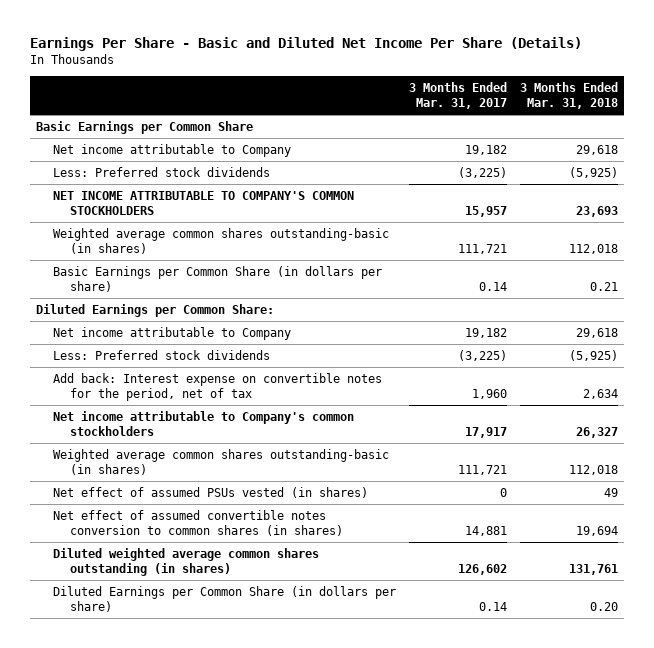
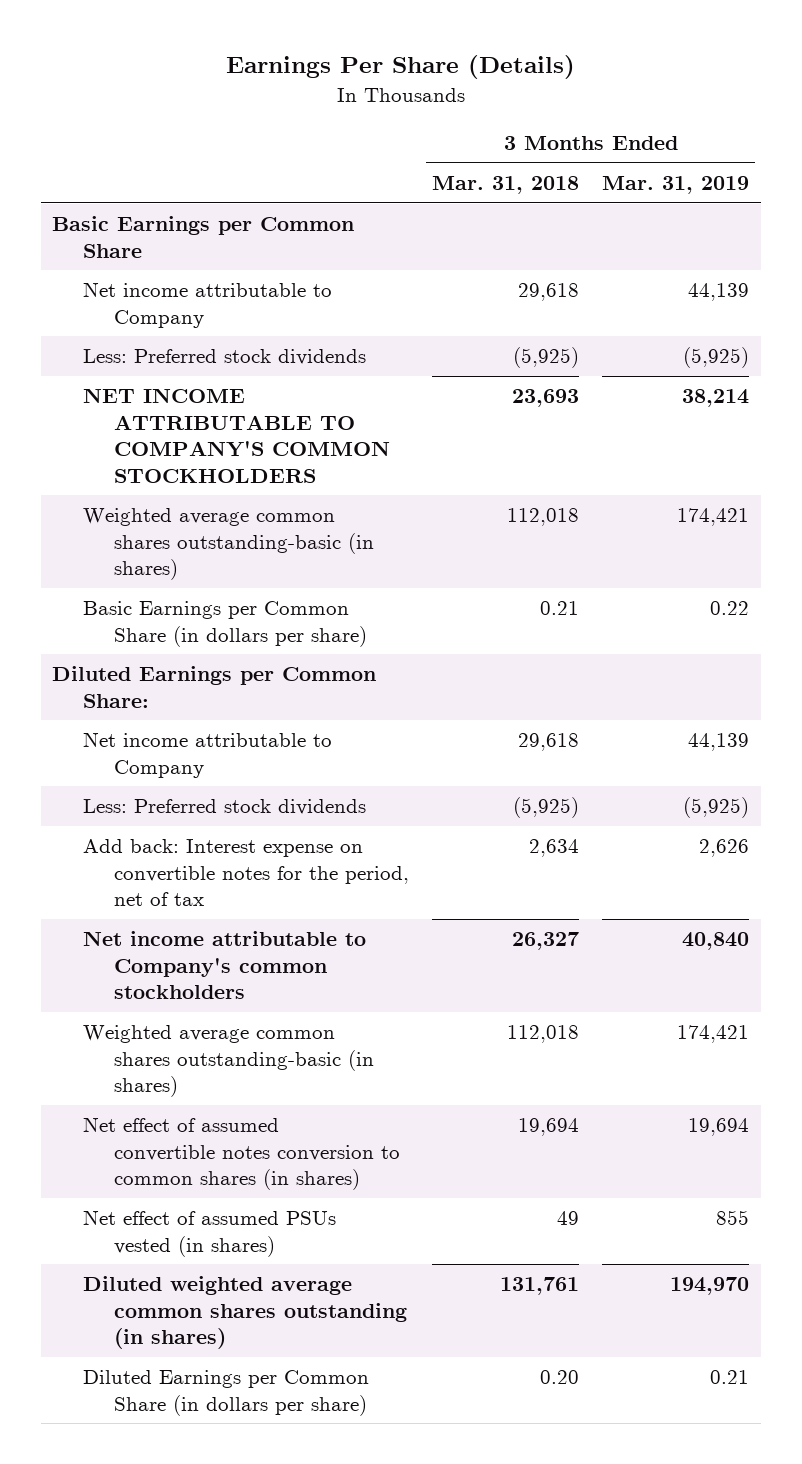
[29,37,582,52] Earnings Per Share - Basic and Diluted Net Income Per Share (Details) -> [225,55,575,80] Earnings Per Share (Details)
[408,82,507,109] 3 Months Ended Mar. 31, 2017 -> none
none -> [602,175,750,194] Mar. 31, 2019
[52,486,368,498] Net effect of assumed PSUs vested (in shares) -> [83,1210,337,1257] Net effect of assumed PSUs vested (in shares)

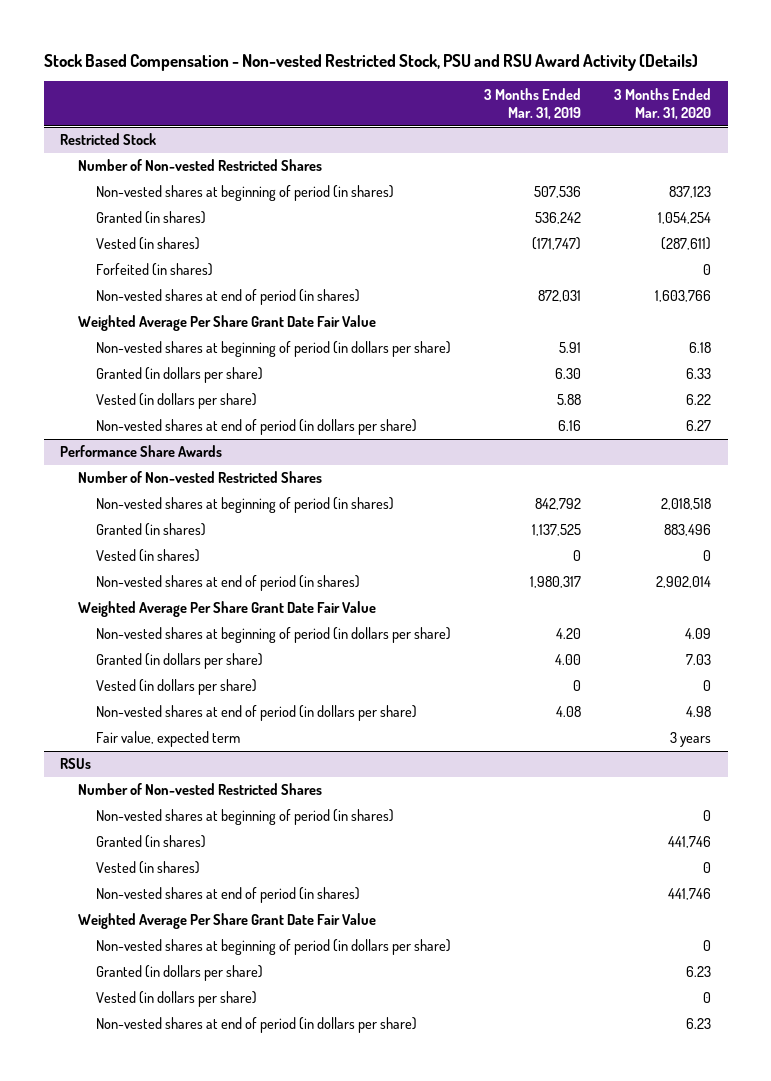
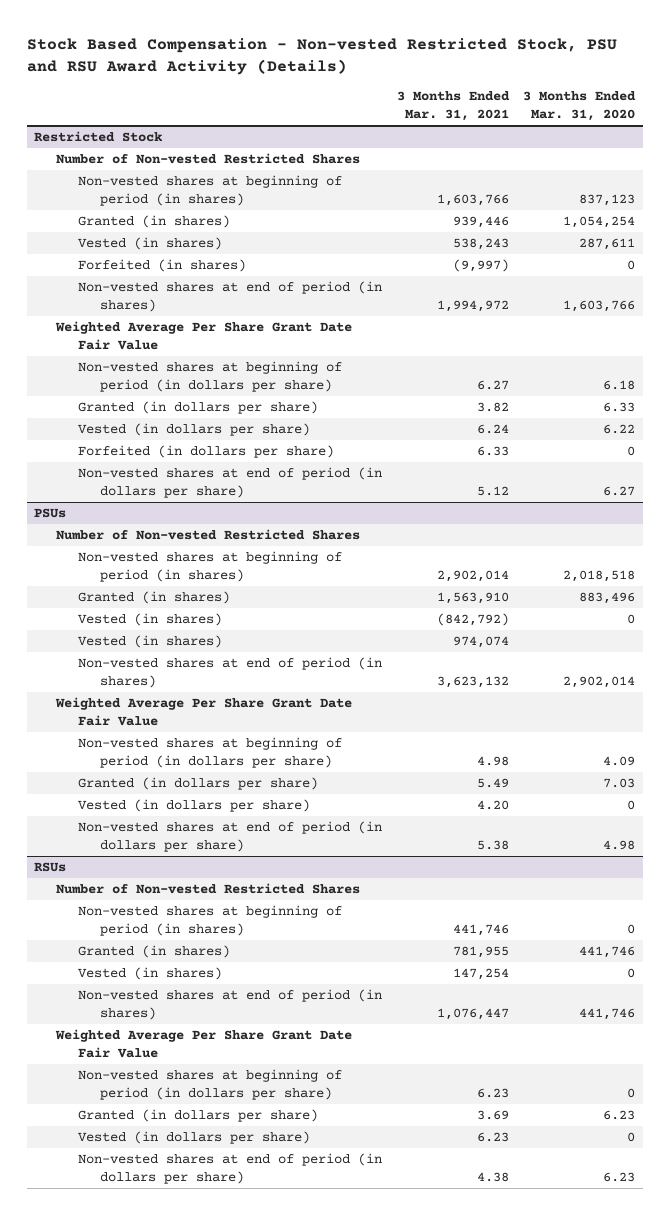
[483,87,581,121] 3 Months Ended Mar. 31, 2019 -> none
none -> [396,91,510,122] 3 Months Ended Mar. 31, 2021
[660,237,711,251] (287,611) -> [579,238,636,251] 287,611
none -> [78,445,335,459] Forfeited (in dollars per share)
[60,445,223,458] Performance Share Awards -> [33,508,66,519] PSUs
none -> [78,635,223,649] Vested (in shares)
[95,731,240,748] Fair value, expected term -> none

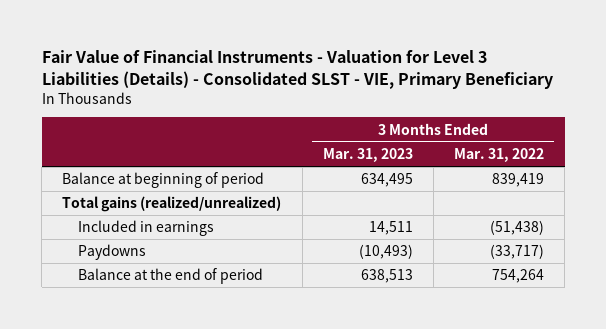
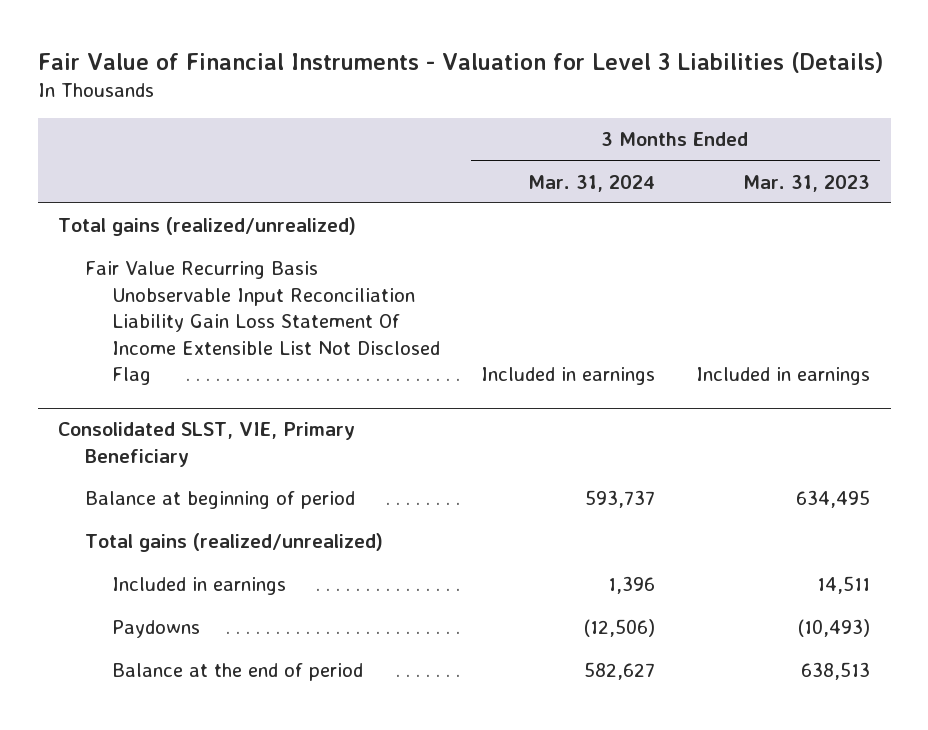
[41,50,553,89] Fair Value of Financial Instruments - Valuation for Level 3 Liabilities (Details) - Consolidated SLST - VIE, Primary Beneficiary -> [37,51,883,73] Fair Value of Financial Instruments - Valuation for Level 3 Liabilities (Details)
[454,148,545,163] Mar. 31, 2022 -> none
none -> [527,174,655,192] Mar. 31, 2024
none -> [58,217,357,237] Total gains (realized/unrealized)
none -> [84,261,440,385] Fair Value Recurring Basis Unobservable Input Reconciliation Liability Gain Loss Statement Of Income Extensible List Not Disclosed Flag
none -> [58,422,356,467] Consolidated SLST, VIE, Primary Beneficiary

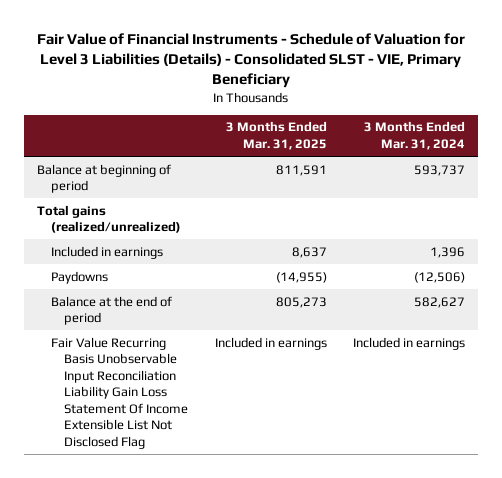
[37,51,883,73] Fair Value of Financial Instruments - Valuation for Level 3 Liabilities (Details) -> [36,32,465,89] Fair Value of Financial Instruments - Schedule of Valuation for Level 3 Liabilities (Details) - Consolidated SLST - VIE, Primary Beneficiary
[743,174,871,192] Mar. 31, 2023 -> none
none -> [225,121,327,150] 3 Months Ended Mar. 31, 2025
[58,217,357,237] Total gains (realized/unrealized) -> none
[58,422,356,467] Consolidated SLST, VIE, Primary Beneficiary -> none
[84,261,440,385] Fair Value Recurring Basis Unobservable Input Reconciliation Liability Gain Loss Statement Of Income Extensible List Not Disclosed Flag -> [50,336,189,449] Fair Value Recurring Basis Unobservable Input Reconciliation Liability Gain Loss Statement Of Income Extensible List Not Disclosed Flag

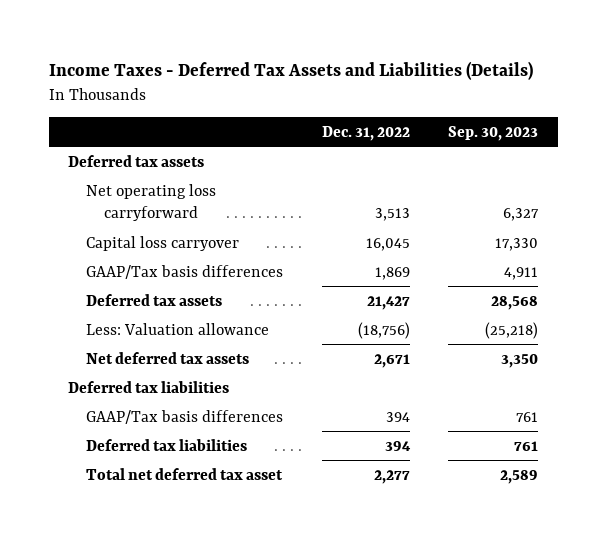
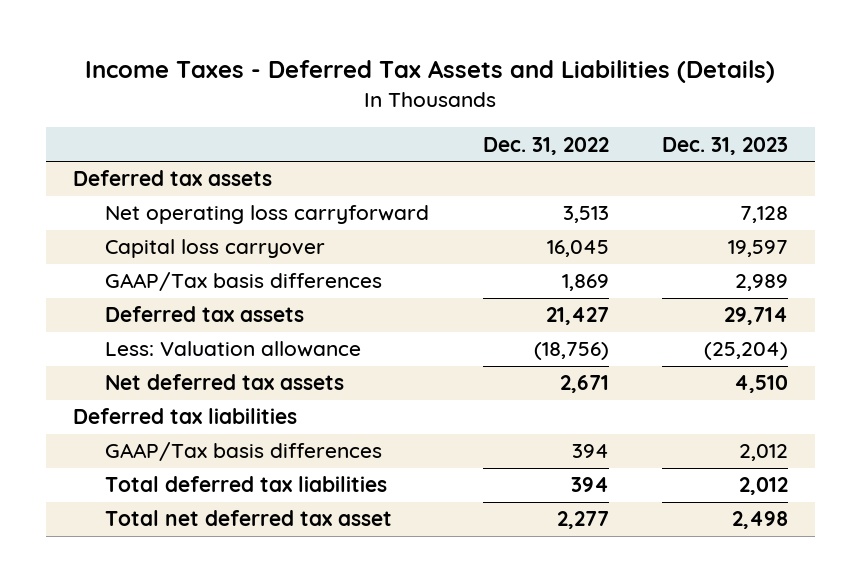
[448,125,539,141] Sep. 30, 2023 -> none
none -> [662,136,789,155] Dec. 31, 2023
[85,438,247,451] Deferred tax liabilities -> [105,476,388,493] Total deferred tax liabilities

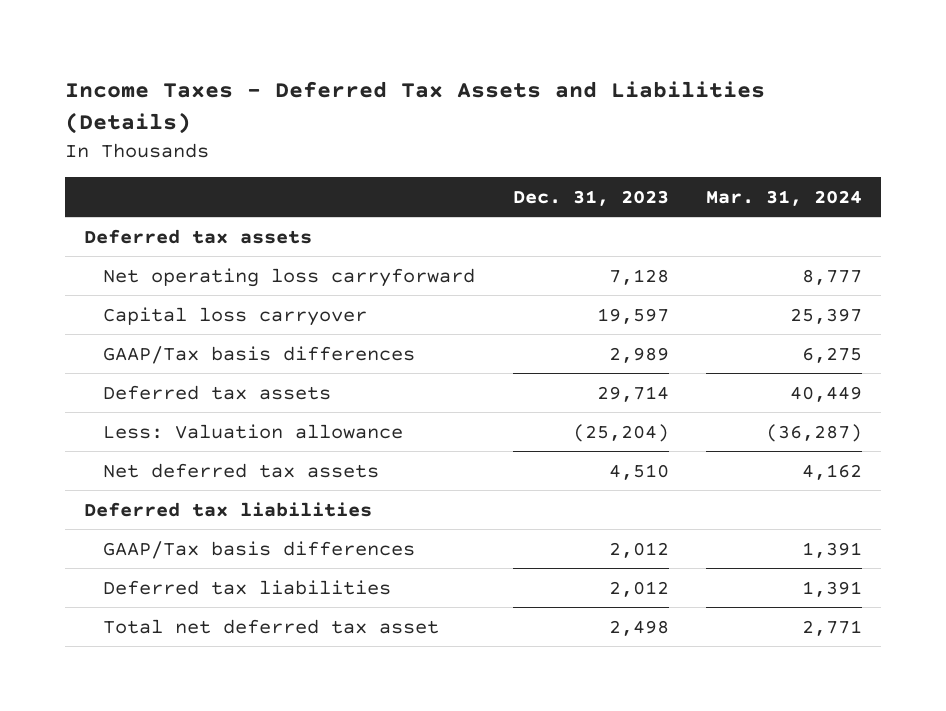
[482,136,609,155] Dec. 31, 2022 -> none
none -> [706,189,863,206] Mar. 31, 2024
[105,476,388,493] Total deferred tax liabilities -> [103,579,392,595] Deferred tax liabilities

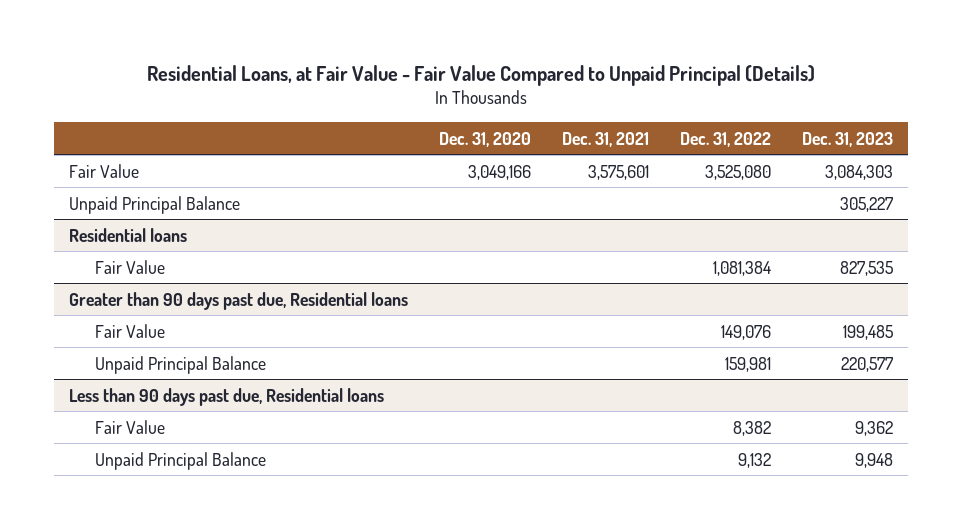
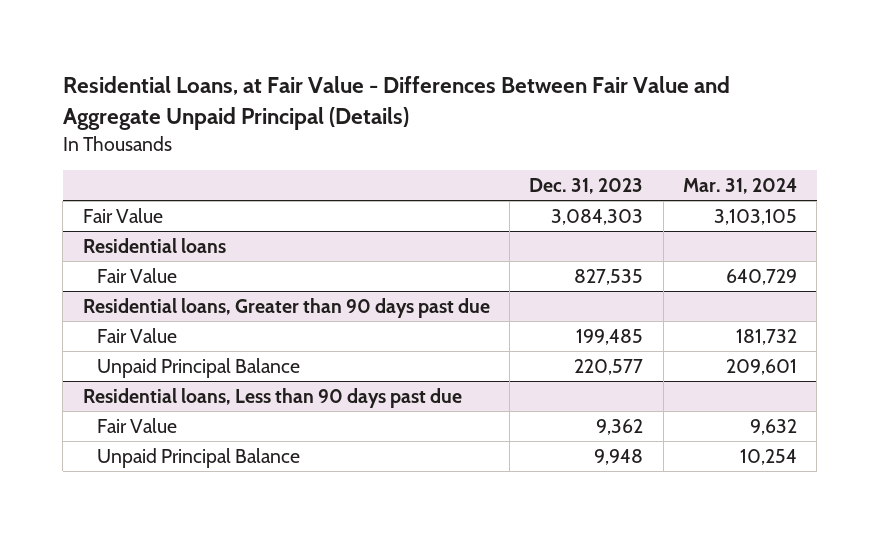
[146,64,815,86] Residential Loans, at Fair Value - Fair Value Compared to Unpaid Principal (Details) -> [62,76,730,131] Residential Loans, at Fair Value - Differences Between Fair Value and Aggregate Unpaid Principal (Details)
[438,131,531,147] Dec. 31, 2020 -> none
[561,131,649,147] Dec. 31, 2021 -> none
[679,131,771,147] Dec. 31, 2022 -> none
none -> [682,178,797,195] Mar. 31, 2024
[68,195,240,214] Unpaid Principal Balance -> none
[68,291,408,310] Greater than 90 days past due, Residential loans -> [82,297,490,318] Residential loans, Greater than 90 days past due
[68,387,384,406] Less than 90 days past due, Residential loans -> [82,387,462,408] Residential loans, Less than 90 days past due

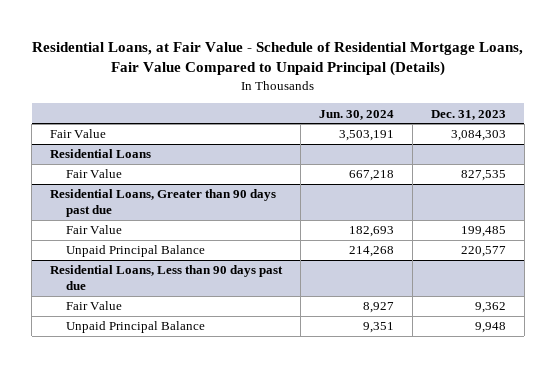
[62,76,730,131] Residential Loans, at Fair Value - Differences Between Fair Value and Aggregate Unpaid Principal (Details) -> [31,41,523,77] Residential Loans, at Fair Value - Schedule of Residential Mortgage Loans, Fair Value Compared to Unpaid Principal (Details)
[682,178,797,195] Mar. 31, 2024 -> none
none -> [318,109,394,120] Jun. 30, 2024
[82,237,226,253] Residential loans -> [50,149,152,159] Residential Loans
[82,297,490,318] Residential loans, Greater than 90 days past due -> [50,189,277,218] Residential Loans, Greater than 90 days past due
[82,387,462,408] Residential loans, Less than 90 days past due -> [50,265,284,291] Residential Loans, Less than 90 days past due

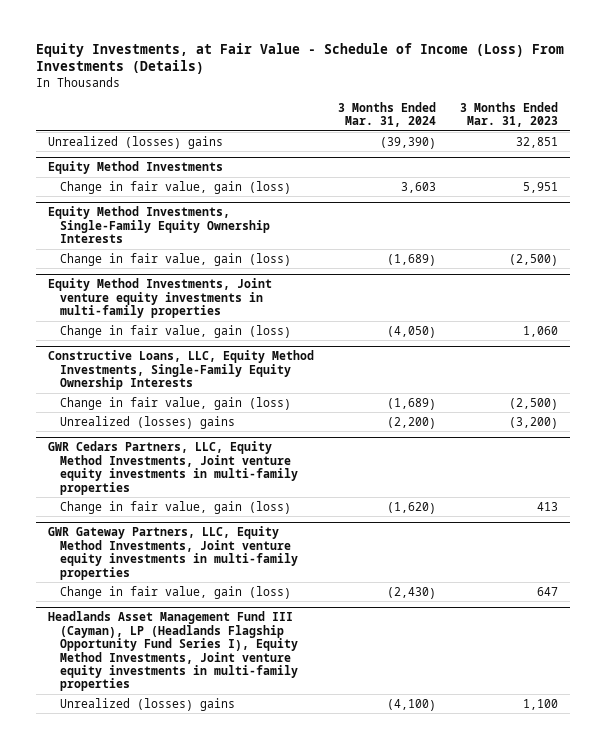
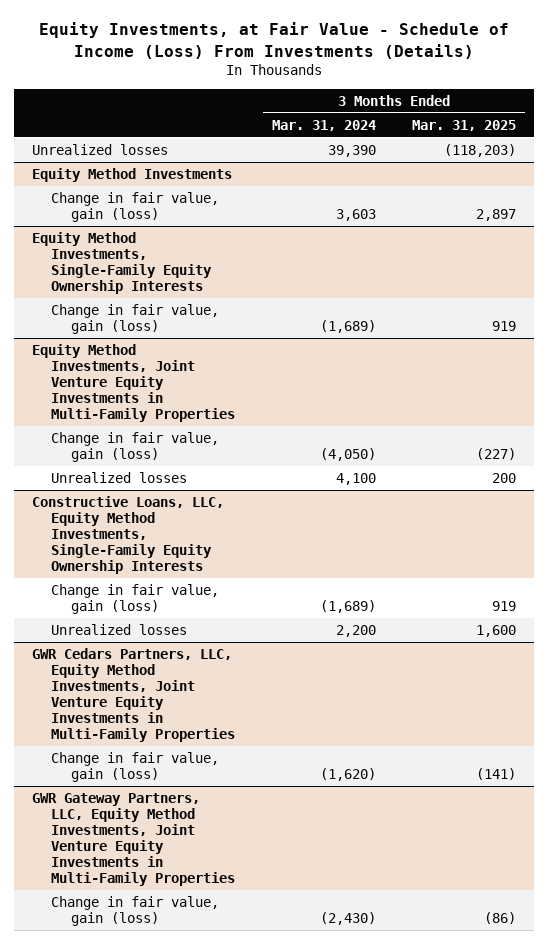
[459,101,558,128] 3 Months Ended Mar. 31, 2023 -> none
none -> [411,119,516,131] Mar. 31, 2025
[48,135,224,149] Unrealized (losses) gains -> [32,143,169,155] Unrealized losses
[379,136,436,149] (39,390) -> [327,144,376,157] 39,390
[48,278,273,319] Equity Method Investments, Joint venture equity investments in multi-family properties -> [32,343,236,422] Equity Method Investments, Joint Venture Equity Investments in Multi-Family Properties
none -> [51,471,188,483] Unrealized losses
[59,415,235,429] Unrealized (losses) gains -> [51,623,188,635] Unrealized losses
[386,416,436,429] (2,200) -> [335,624,376,637] 2,200
[48,441,298,495] GWR Cedars Partners, LLC, Equity Method Investments, Joint venture equity investments in multi-family properties -> [32,647,236,742] GWR Cedars Partners, LLC, Equity Method Investments, Joint Venture Equity Investments in Multi-Family Properties
[48,526,298,580] GWR Gateway Partners, LLC, Equity Method Investments, Joint venture equity investments in multi-family properties -> [32,792,236,886] GWR Gateway Partners, LLC, Equity Method Investments, Joint Venture Equity Investments in Multi-Family Properties
[48,611,298,692] Headlands Asset Management Fund III (Cayman), LP (Headlands Flagship Opportunity Fund Series I), Equity Method Investments, Joint venture equity investments in multi-family properties -> none
[59,697,235,711] Unrealized (losses) gains -> none

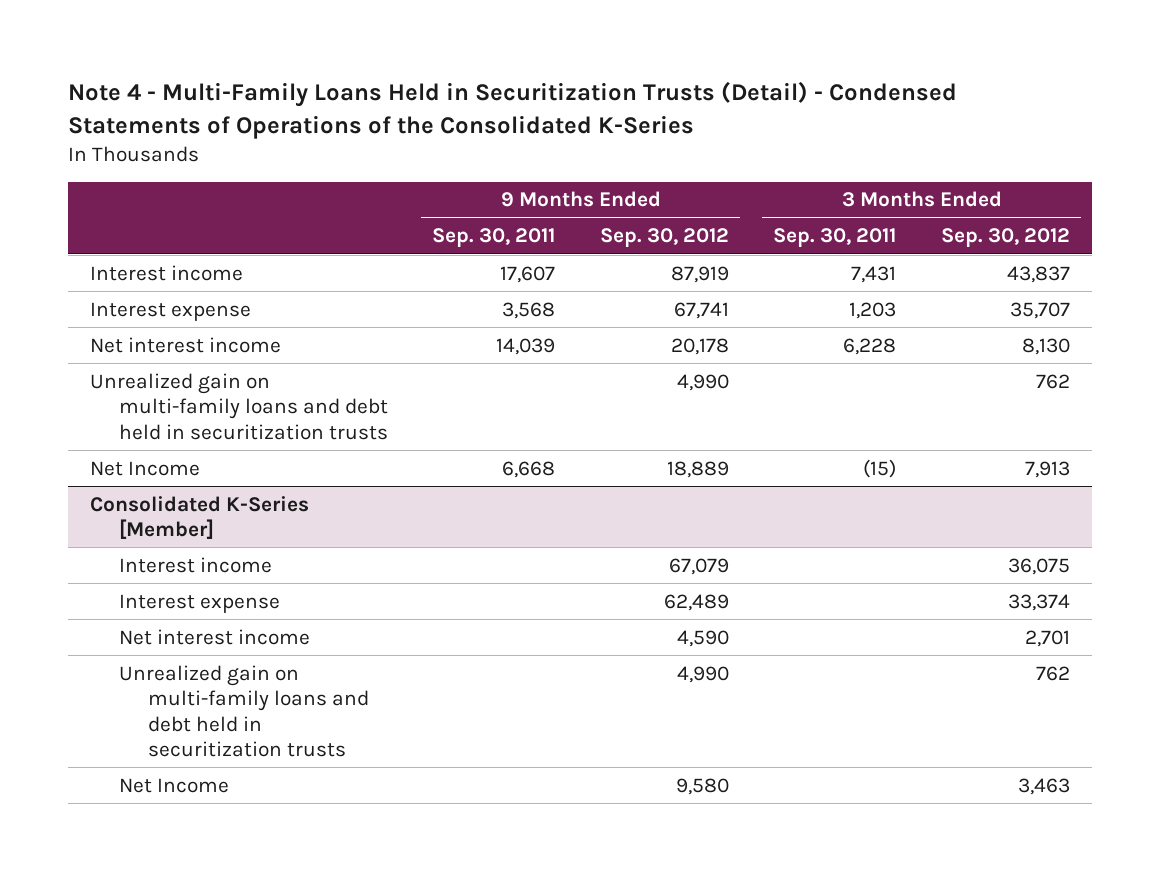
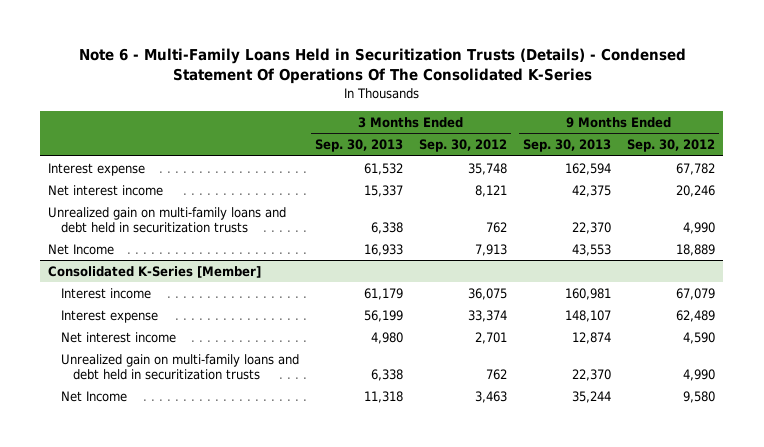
[67,81,957,139] Note 4 - Multi-Family Loans Held in Securitization Trusts (Detail) - Condensed Statements of Operations of the Consolidated K-Series -> [78,48,686,85] Note 6 - Multi-Family Loans Held in Securitization Trusts (Details) - Condensed Statement Of Operations Of The Consolidated K-Series
[432,228,556,248] Sep. 30, 2011 -> none
[773,228,897,248] Sep. 30, 2011 -> none
none -> [314,139,403,153] Sep. 30, 2013
none -> [523,139,612,153] Sep. 30, 2013
[89,264,243,281] Interest income -> none
[673,301,729,319] 67,741 -> [676,162,716,175] 67,782
[1009,301,1070,319] 35,707 -> [467,162,507,175] 35,748
[670,337,729,355] 20,178 -> [676,184,716,197] 20,246
[1021,337,1070,355] 8,130 -> [474,184,507,197] 8,121

